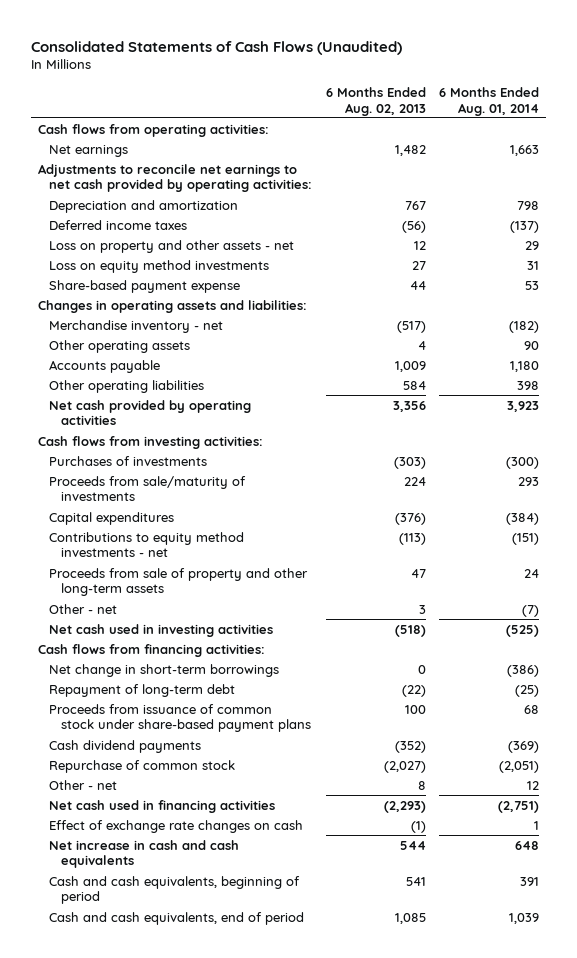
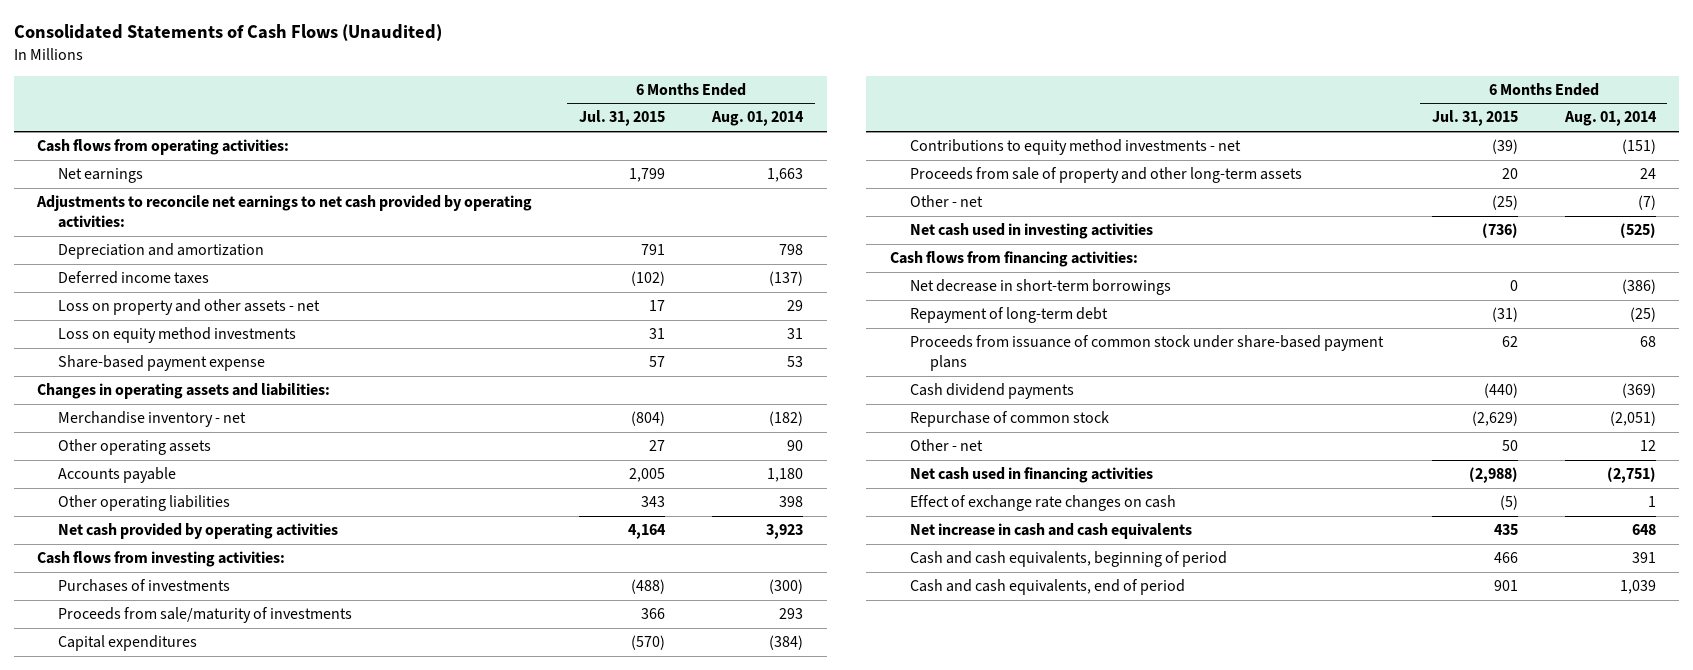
[325,86,426,116] 6 Months Ended Aug. 02, 2013 -> none
none -> [579,110,666,127] Jul. 31, 2015
[49,663,280,677] Net change in short-term borrowings -> [910,279,1172,296] Net decrease in short-term borrowings

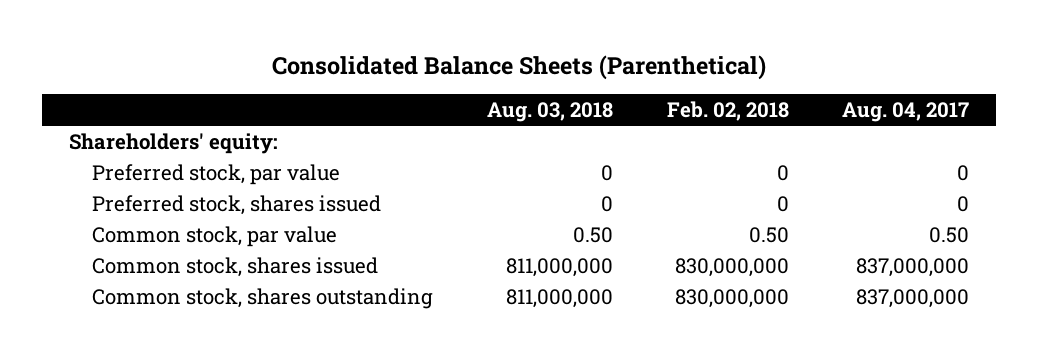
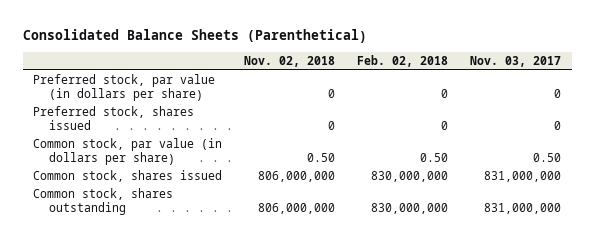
[486,102,613,123] Aug. 03, 2018 -> none
[842,102,970,123] Aug. 04, 2017 -> none
none -> [244,55,336,67] Nov. 02, 2018
none -> [469,55,561,67] Nov. 03, 2017
[69,132,279,154] Shareholders' equity: -> none
[92,163,341,185] Preferred stock, par value -> [33,74,216,101] Preferred stock, par value (in dollars per share)
[92,225,338,247] Common stock, par value -> [33,138,223,165] Common stock, par value (in dollars per share)

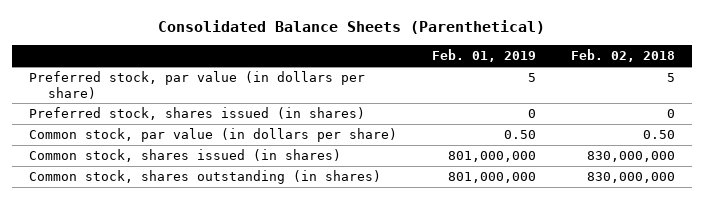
[244,55,336,67] Nov. 02, 2018 -> none
[469,55,561,67] Nov. 03, 2017 -> none
none -> [432,49,537,63] Feb. 01, 2019
[440,88,448,98] 0 -> [666,73,675,83] 5
[33,106,195,130] Preferred stock, shares issued -> [29,107,366,121] Preferred stock, shares issued (in shares)
[33,170,223,183] Common stock, shares issued -> [29,149,342,163] Common stock, shares issued (in shares)
[33,188,174,215] Common stock, shares outstanding -> [29,170,382,185] Common stock, shares outstanding (in shares)

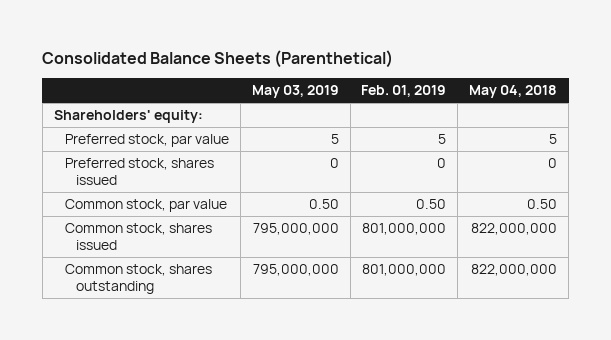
[570,49,675,63] Feb. 02, 2018 -> none
none -> [251,85,339,99] May 03, 2019
none -> [469,85,558,99] May 04, 2018
none -> [53,110,203,124] Shareholders' equity:
[29,71,366,99] Preferred stock, par value (in dollars per share) -> [64,134,229,148] Preferred stock, par value
[29,107,366,121] Preferred stock, shares issued (in shares) -> [64,158,214,186] Preferred stock, shares issued
[29,128,398,143] Common stock, par value (in dollars per share) -> [64,199,227,213] Common stock, par value
[29,149,342,163] Common stock, shares issued (in shares) -> [64,223,212,251] Common stock, shares issued
[29,170,382,185] Common stock, shares outstanding (in shares) -> [64,264,212,295] Common stock, shares outstanding

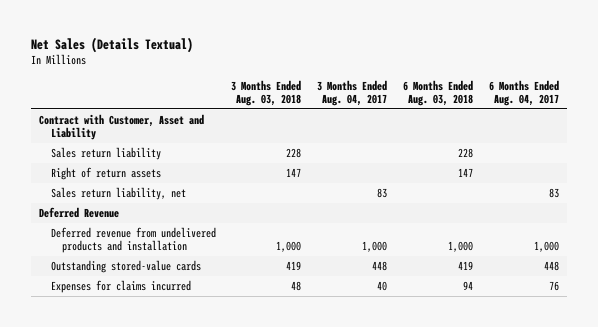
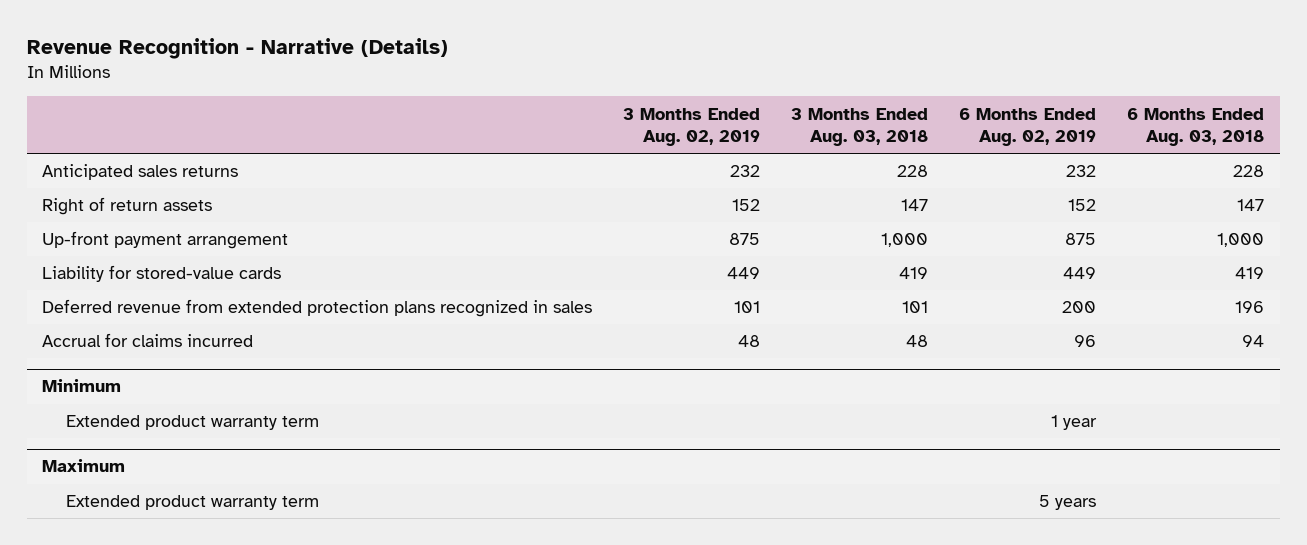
[30,36,193,53] Net Sales (Details Textual) -> [26,38,448,60] Revenue Recognition - Narrative (Details)
[317,79,388,106] 3 Months Ended Aug. 04, 2017 -> none
[489,79,560,106] 6 Months Ended Aug. 04, 2017 -> none
none -> [623,107,761,146] 3 Months Ended Aug. 02, 2019
none -> [959,107,1097,146] 6 Months Ended Aug. 02, 2019
[38,113,204,141] Contract with Customer, Asset and Liability -> none
[50,146,161,160] Sales return liability -> [42,164,239,181] Anticipated sales returns
[50,186,186,200] Sales return liability, net -> none
[38,206,119,218] Deferred Revenue -> none
[50,226,216,254] Deferred revenue from undelivered products and installation -> [42,231,289,250] Up-front payment arrangement
[50,259,201,273] Outstanding stored-value cards -> [42,265,282,283] Liability for stored-value cards
none -> [42,299,593,318] Deferred revenue from extended protection plans recognized in sales
[50,279,191,293] Expenses for claims incurred -> [42,333,254,348] Accrual for claims incurred
none -> [42,379,122,393] Minimum
none -> [66,415,320,431] Extended product warranty term
none -> [42,459,126,473] Maximum
none -> [66,495,320,511] Extended product warranty term

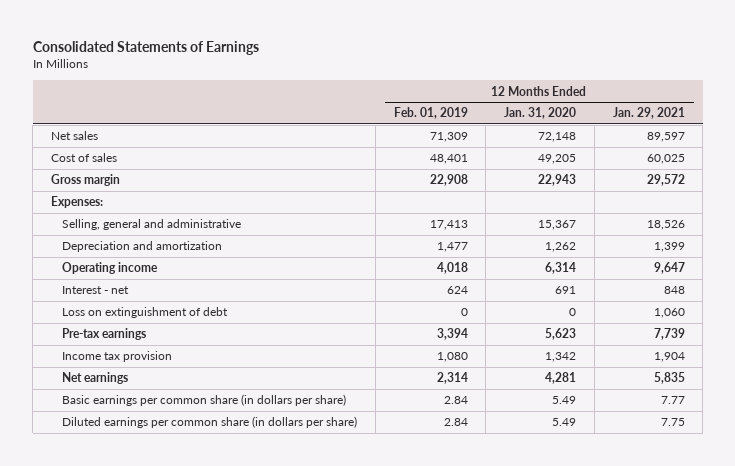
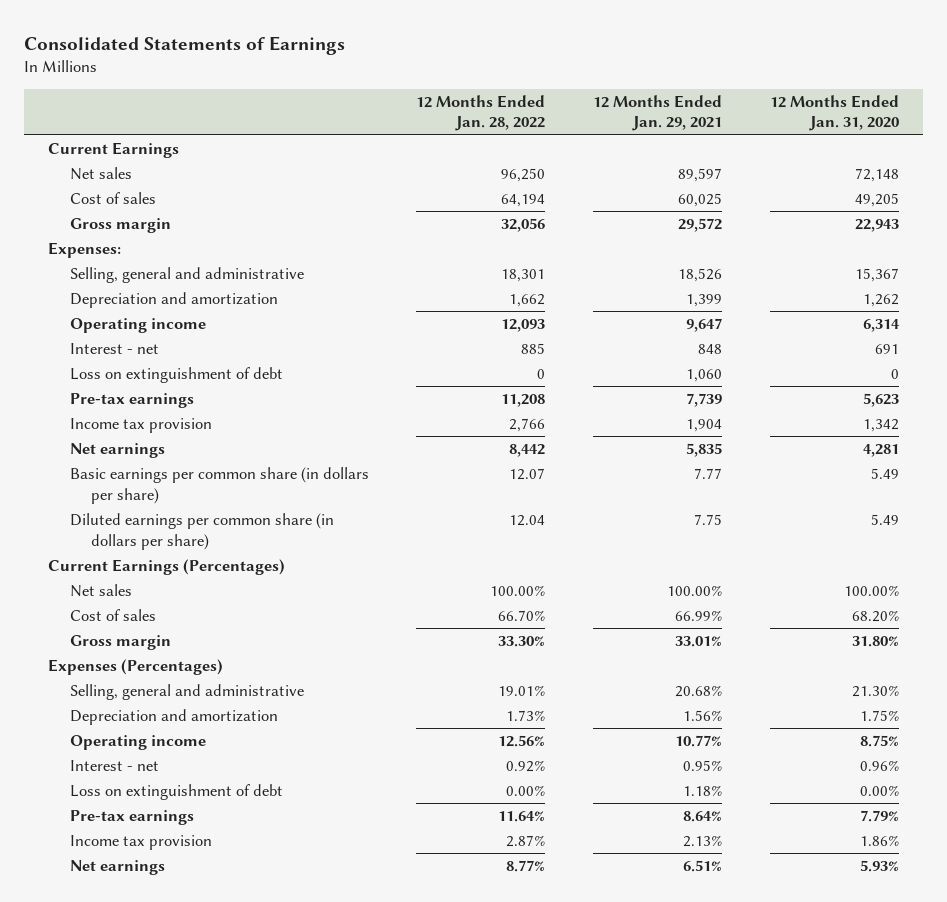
[393,107,468,120] Feb. 01, 2019 -> none
none -> [416,94,546,132] 12 Months Ended Jan. 28, 2022
none -> [48,142,180,159] Current Earnings
none -> [48,559,286,576] Current Earnings (Percentages)
none -> [69,584,132,598] Net sales
none -> [69,609,156,622] Cost of sales
none -> [69,635,171,651] Gross margin
none -> [48,659,224,676] Expenses (Percentages)
none -> [69,684,304,701] Selling, general and administrative
none -> [69,709,278,726] Depreciation and amortization
none -> [69,735,206,751] Operating income
none -> [69,760,159,772] Interest - net
none -> [69,784,283,801] Loss on extinguishment of debt
none -> [69,810,194,826] Pre-tax earnings
none -> [69,835,212,851] Income tax provision
none -> [69,860,165,876] Net earnings

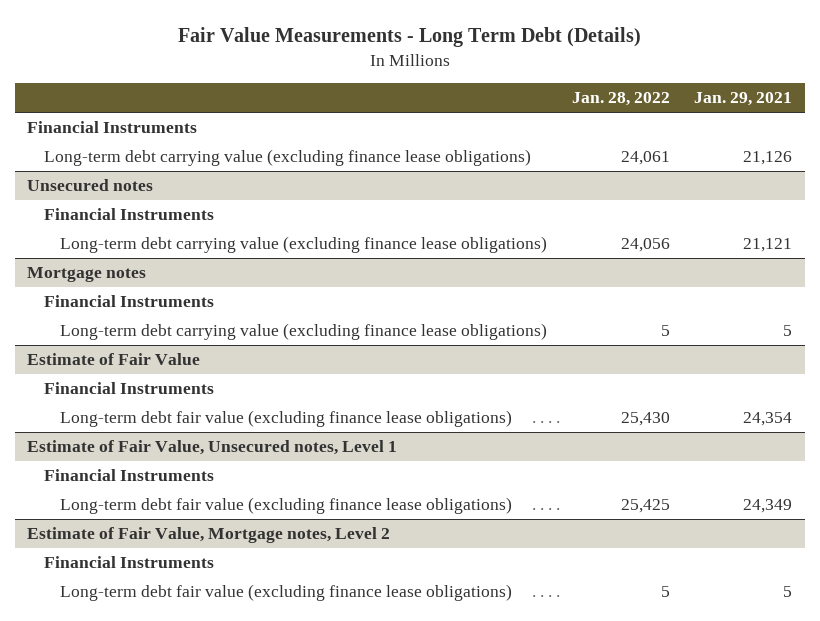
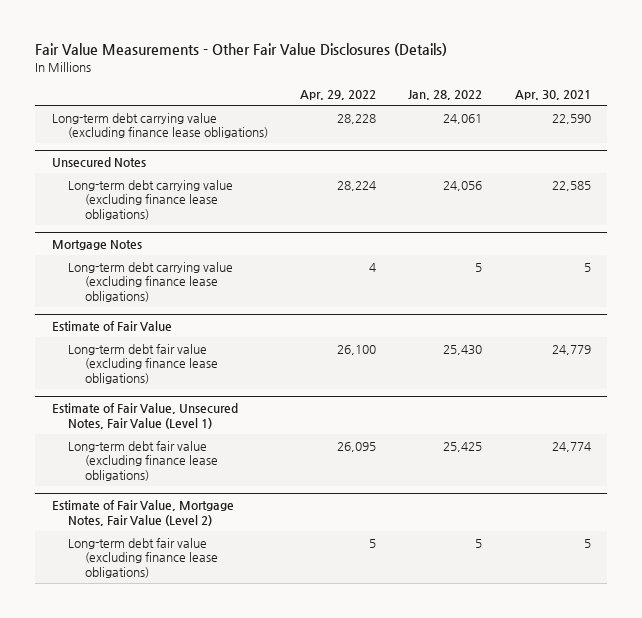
[177,27,641,48] Fair Value Measurements - Long Term Debt (Details) -> [35,43,448,57] Fair Value Measurements - Other Fair Value Disclosures (Details)
[694,92,793,107] Jan. 29, 2021 -> none
none -> [300,90,377,101] Apr. 29, 2022
none -> [514,90,591,101] Apr. 30, 2021
[27,121,198,134] Financial Instruments -> none
[43,208,214,221] Financial Instruments -> none
[27,179,154,192] Unsecured notes -> [51,156,146,167] Unsecured Notes
[43,295,214,308] Financial Instruments -> none
[27,267,147,283] Mortgage notes -> [51,239,142,250] Mortgage Notes
[43,382,214,395] Financial Instruments -> none
[43,469,214,482] Financial Instruments -> none
[27,440,398,456] Estimate of Fair Value, Unsecured notes, Level 1 -> [51,402,238,429] Estimate of Fair Value, Unsecured Notes, Fair Value (Level 1)
[43,556,214,569] Financial Instruments -> none
[27,527,391,544] Estimate of Fair Value, Mortgage notes, Level 2 -> [51,499,234,526] Estimate of Fair Value, Mortgage Notes, Fair Value (Level 2)

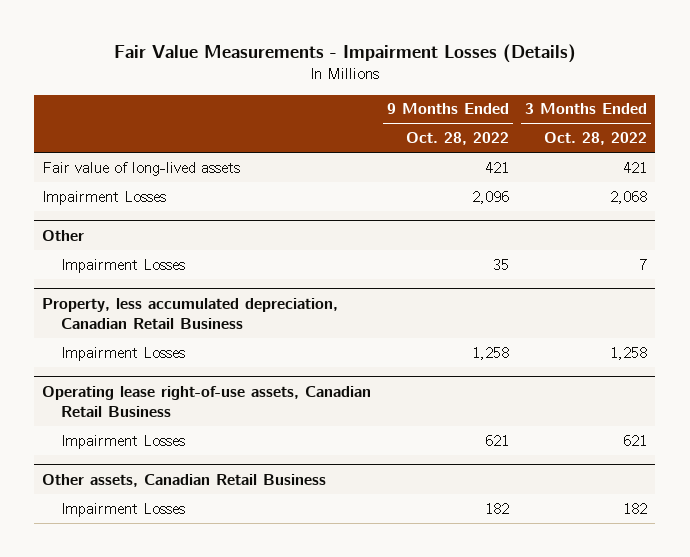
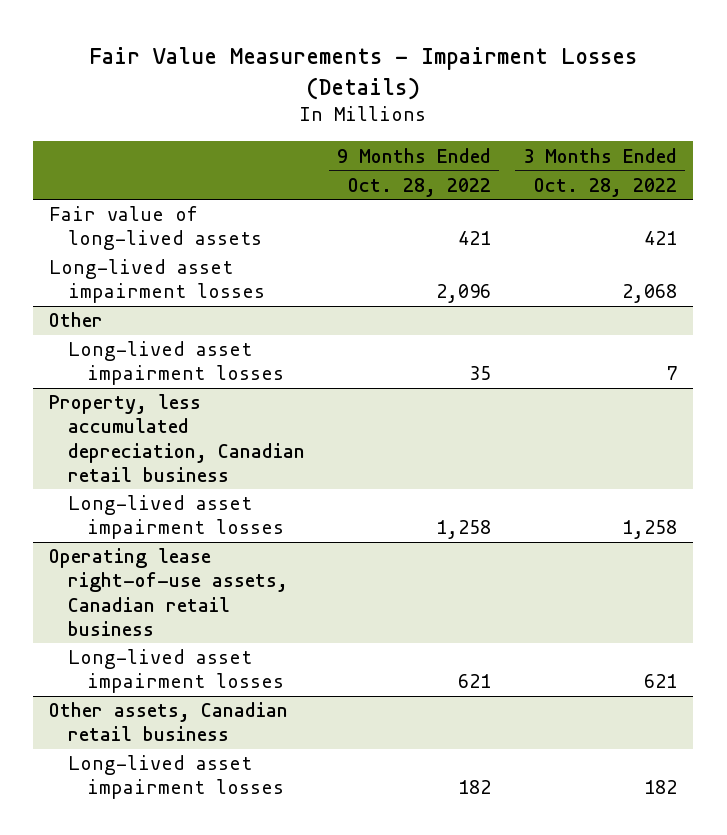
[42,190,167,205] Impairment Losses -> [49,259,266,304] Long-lived asset impairment losses
[60,258,185,273] Impairment Losses -> [68,341,284,386] Long-lived asset impairment losses
[42,297,339,329] Property, less accumulated depreciation, Canadian Retail Business -> [49,394,306,482] Property, less accumulated depreciation, Canadian retail business
[60,346,185,361] Impairment Losses -> [68,495,284,540] Long-lived asset impairment losses
[42,385,372,417] Operating lease right-of-use assets, Canadian Retail Business -> [49,548,289,636] Operating lease right-of-use assets, Canadian retail business
[60,434,185,449] Impairment Losses -> [68,649,284,694] Long-lived asset impairment losses
[42,473,327,487] Other assets, Canadian Retail Business -> [49,702,289,742] Other assets, Canadian retail business
[60,502,185,517] Impairment Losses -> [68,755,284,800] Long-lived asset impairment losses

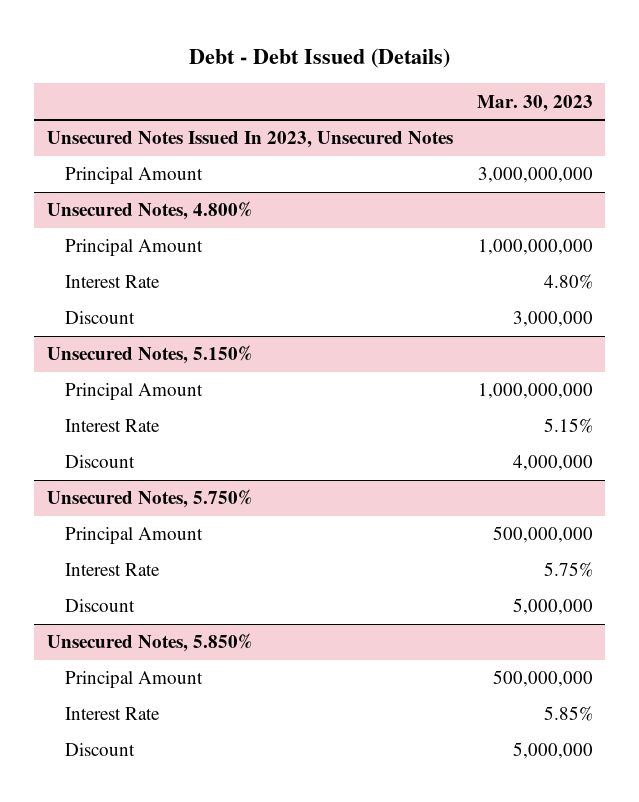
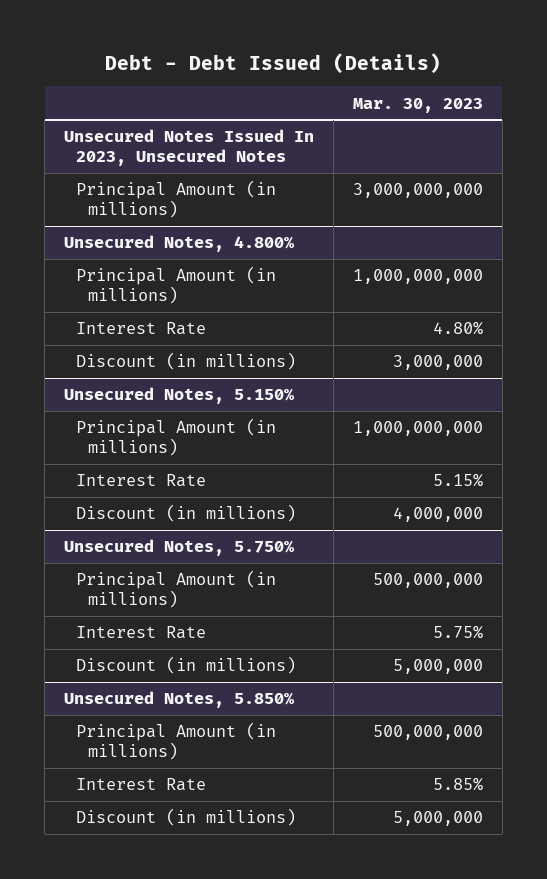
[65,167,204,185] Principal Amount -> [75,180,276,219] Principal Amount (in millions)
[65,239,204,257] Principal Amount -> [75,266,276,305] Principal Amount (in millions)
[65,311,136,325] Discount -> [75,352,296,371] Discount (in millions)
[65,383,204,401] Principal Amount -> [75,418,276,457] Principal Amount (in millions)
[65,455,136,469] Discount -> [75,504,296,523] Discount (in millions)
[65,527,204,545] Principal Amount -> [75,570,276,609] Principal Amount (in millions)
[65,599,136,613] Discount -> [75,656,296,675] Discount (in millions)
[65,671,204,689] Principal Amount -> [75,722,276,761] Principal Amount (in millions)
[65,743,136,757] Discount -> [75,808,296,827] Discount (in millions)

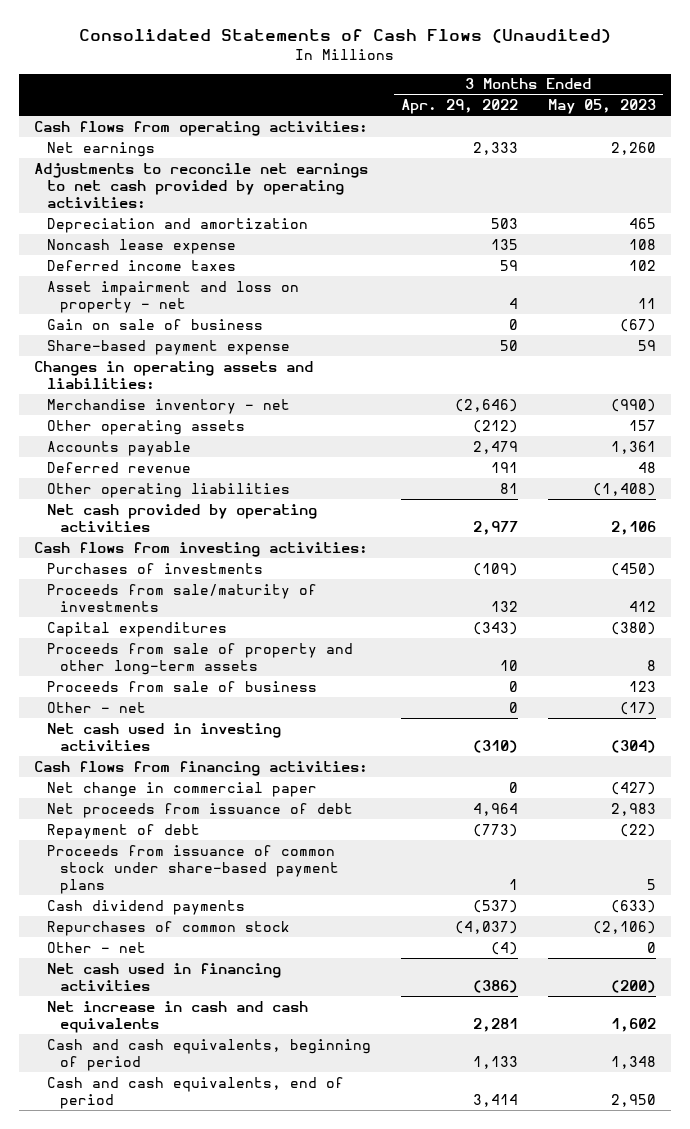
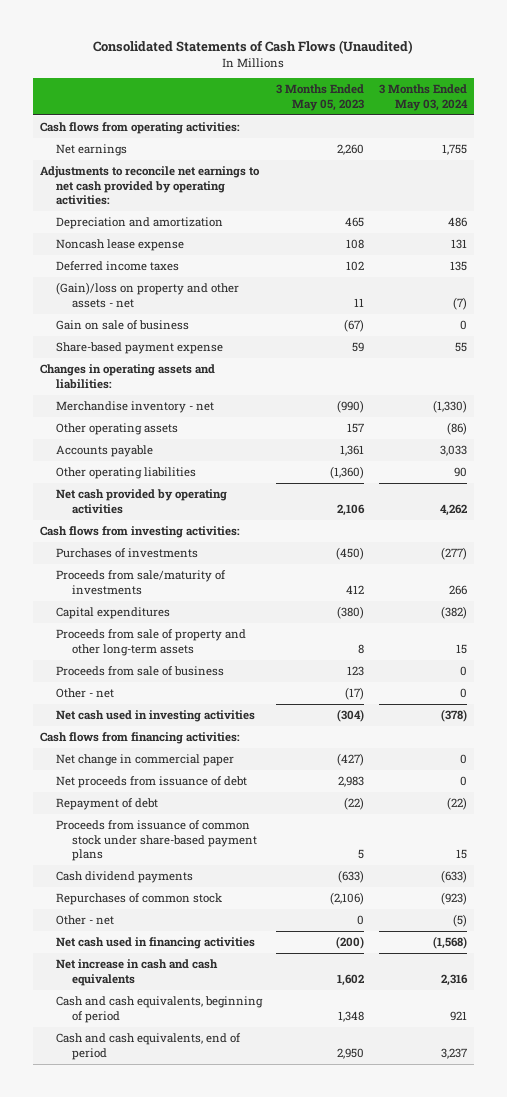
[400,99,518,115] Apr. 29, 2022 -> none
none -> [378,84,468,111] 3 Months Ended May 03, 2024
[47,280,300,313] Asset impairment and loss on property - net -> [56,282,240,308] (Gain)/loss on property and other assets - net
[47,461,192,473] Deferred revenue -> none
[592,482,656,496] (1,408) -> [330,466,365,480] (1,360)

